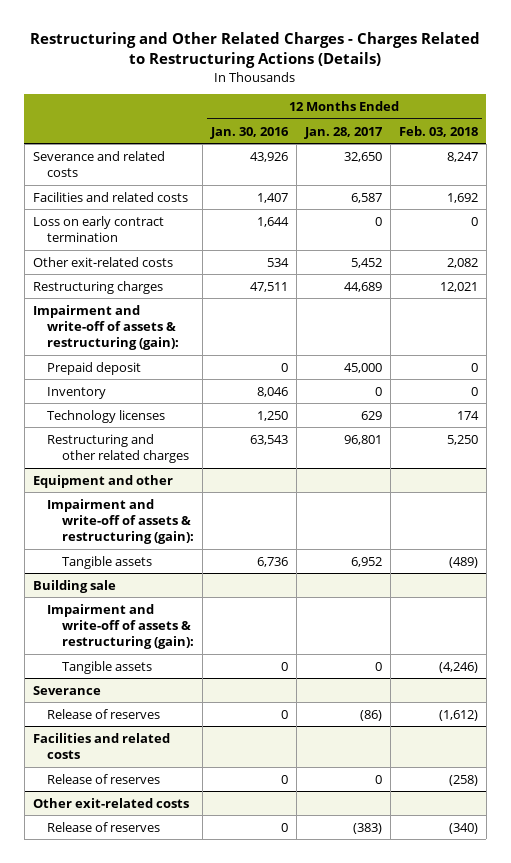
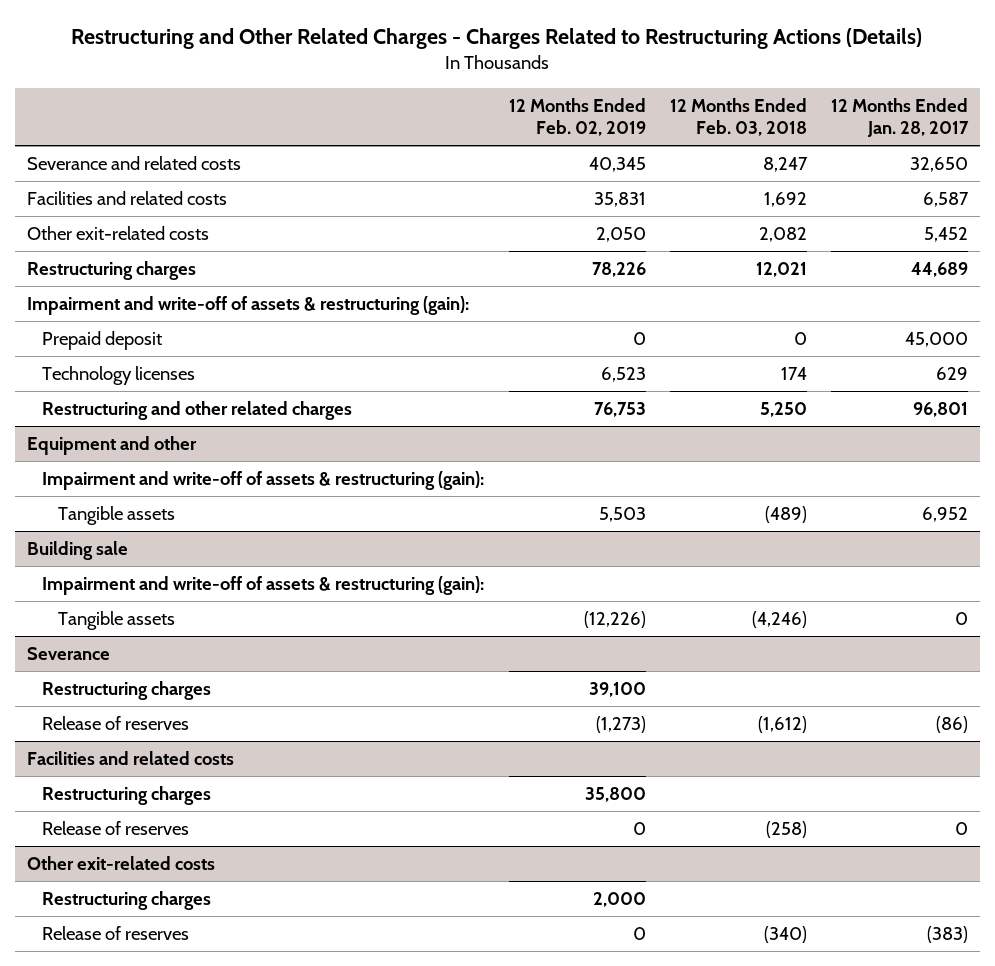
[209,126,289,139] Jan. 30, 2016 -> none
none -> [508,98,646,137] 12 Months Ended Feb. 02, 2019
[32,215,164,242] Loss on early contract termination -> none
[47,386,107,399] Inventory -> none
none -> [42,681,212,701] Restructuring charges
none -> [42,786,212,806] Restructuring charges
none -> [42,891,212,911] Restructuring charges

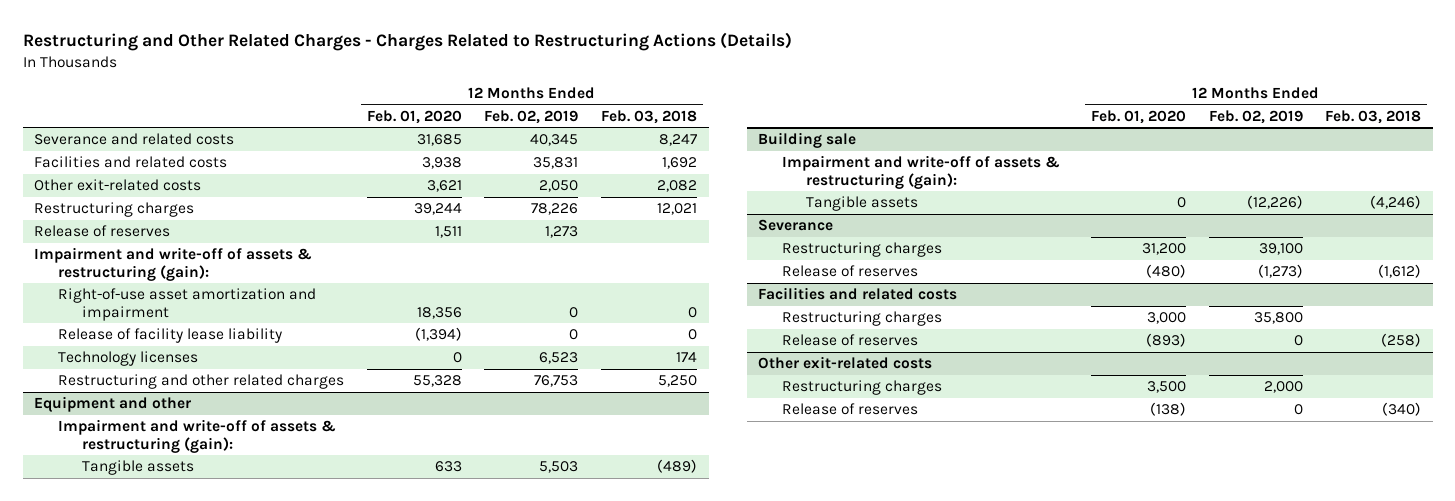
[830,98,969,138] 12 Months Ended Jan. 28, 2017 -> none
none -> [366,109,462,124] Feb. 01, 2020
none -> [34,225,171,238] Release of reserves
[42,331,163,351] Prepaid deposit -> none
none -> [57,288,316,321] Right-of-use asset amortization and impairment
none -> [57,328,282,344] Release of facility lease liability

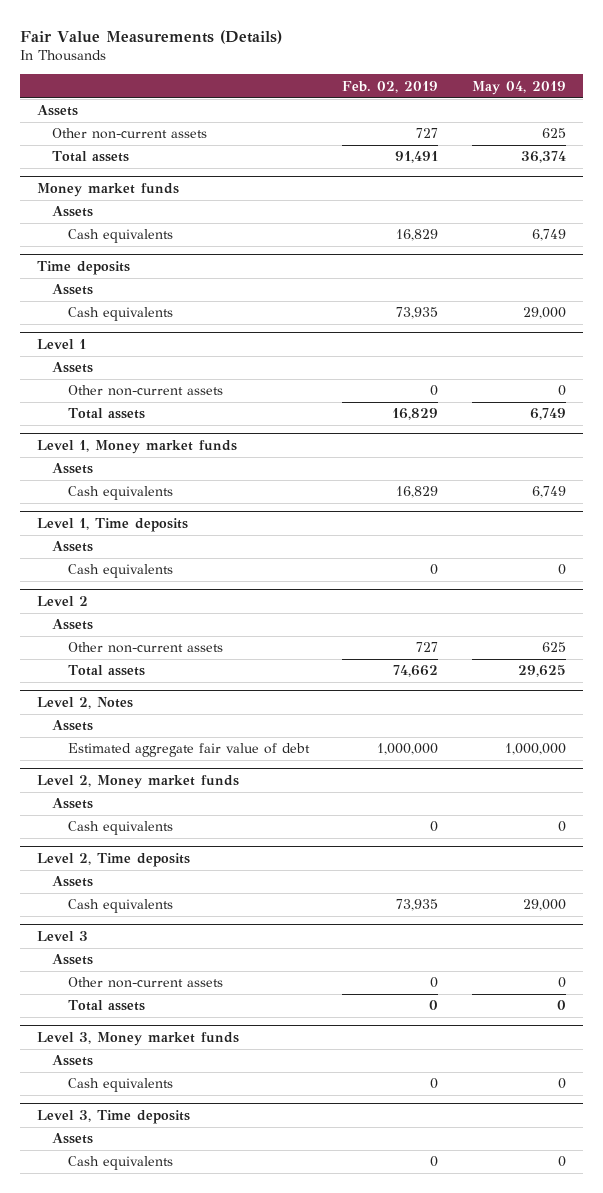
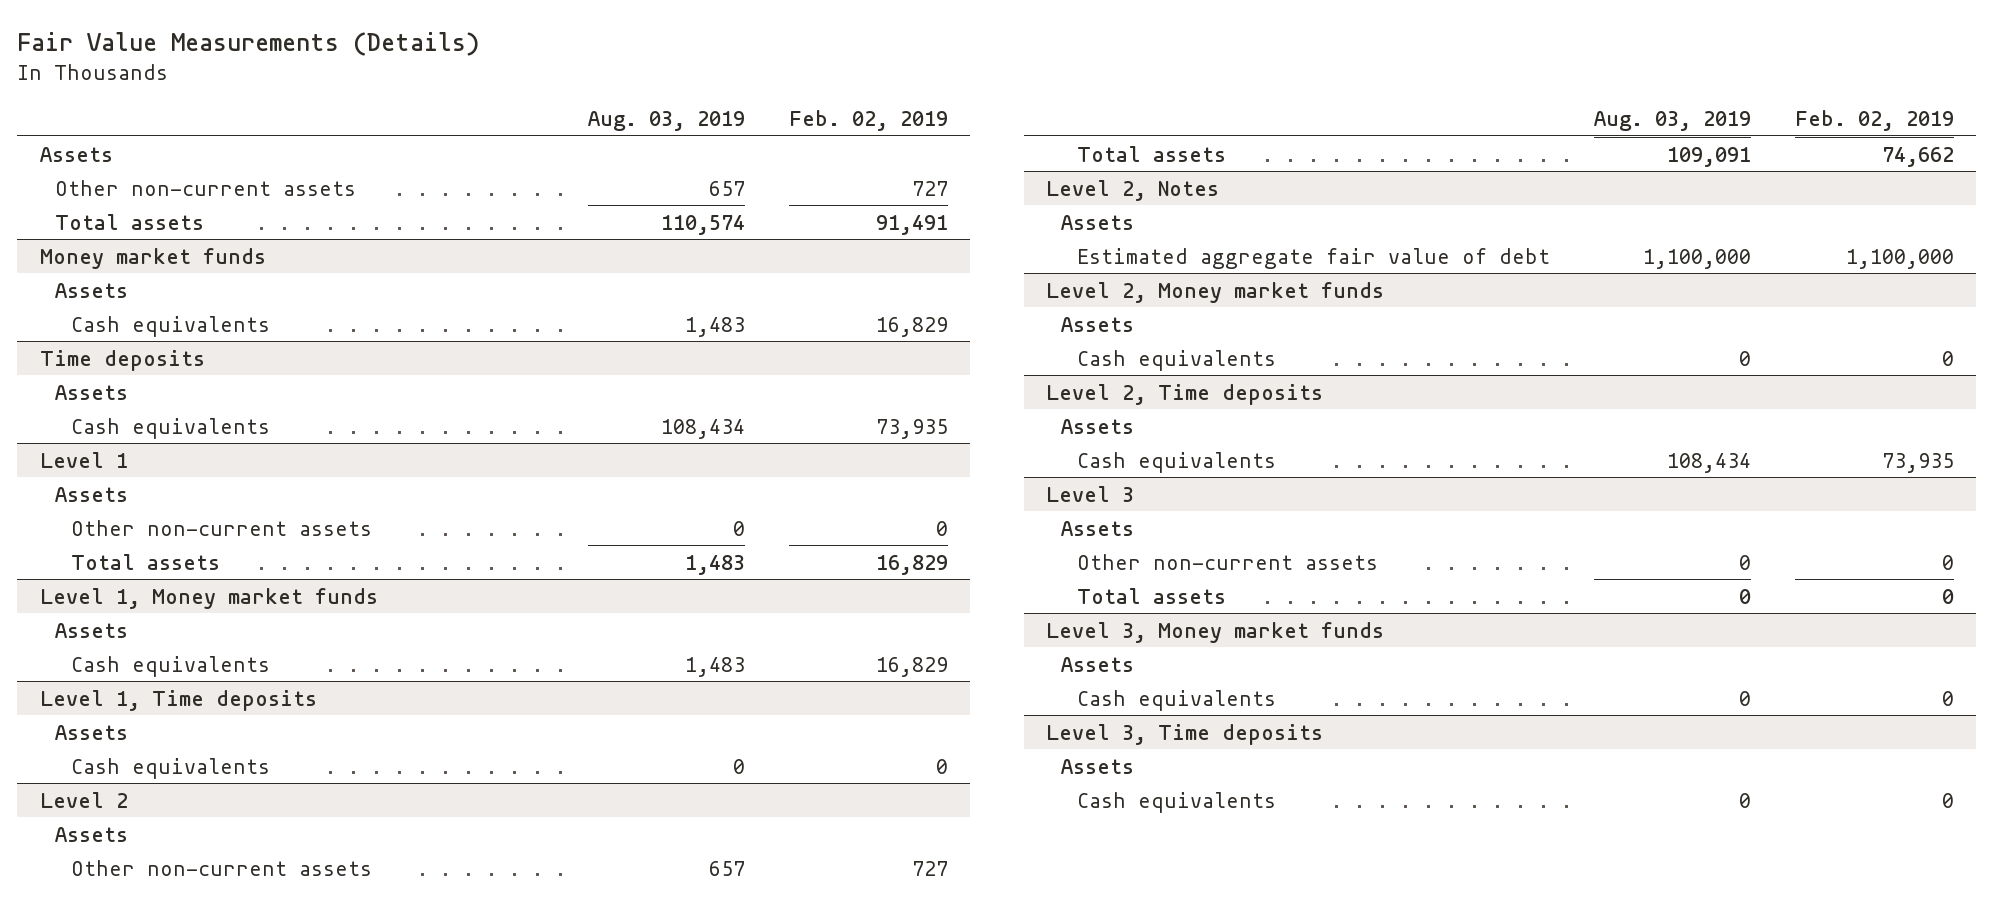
[471,80,566,95] May 04, 2019 -> none
none -> [587,111,745,132] Aug. 03, 2019
[377,743,439,756] 1,000,000 -> [1846,248,1955,269] 1,100,000

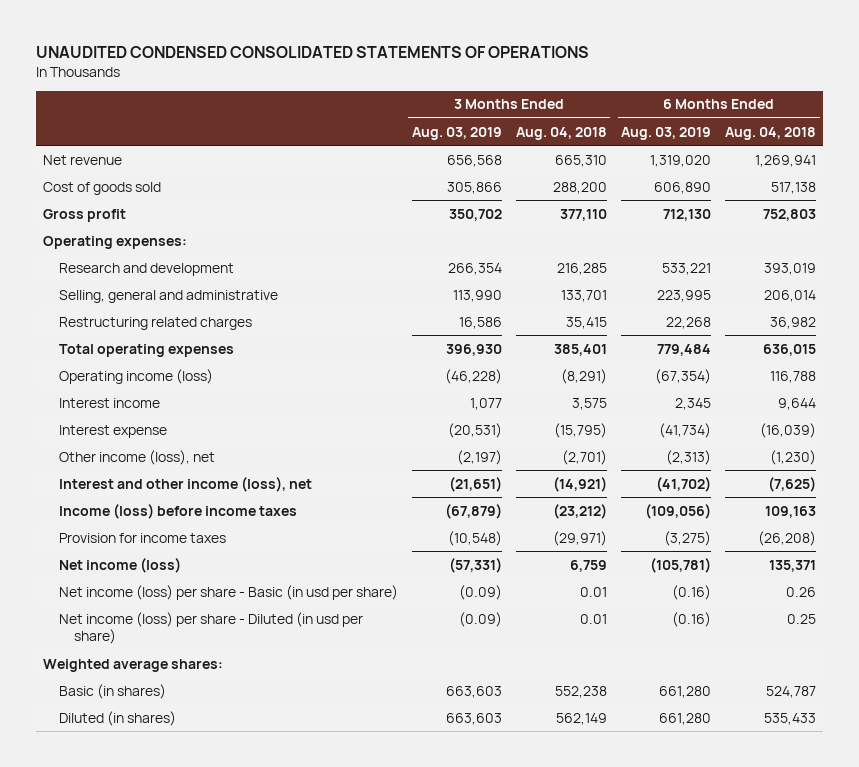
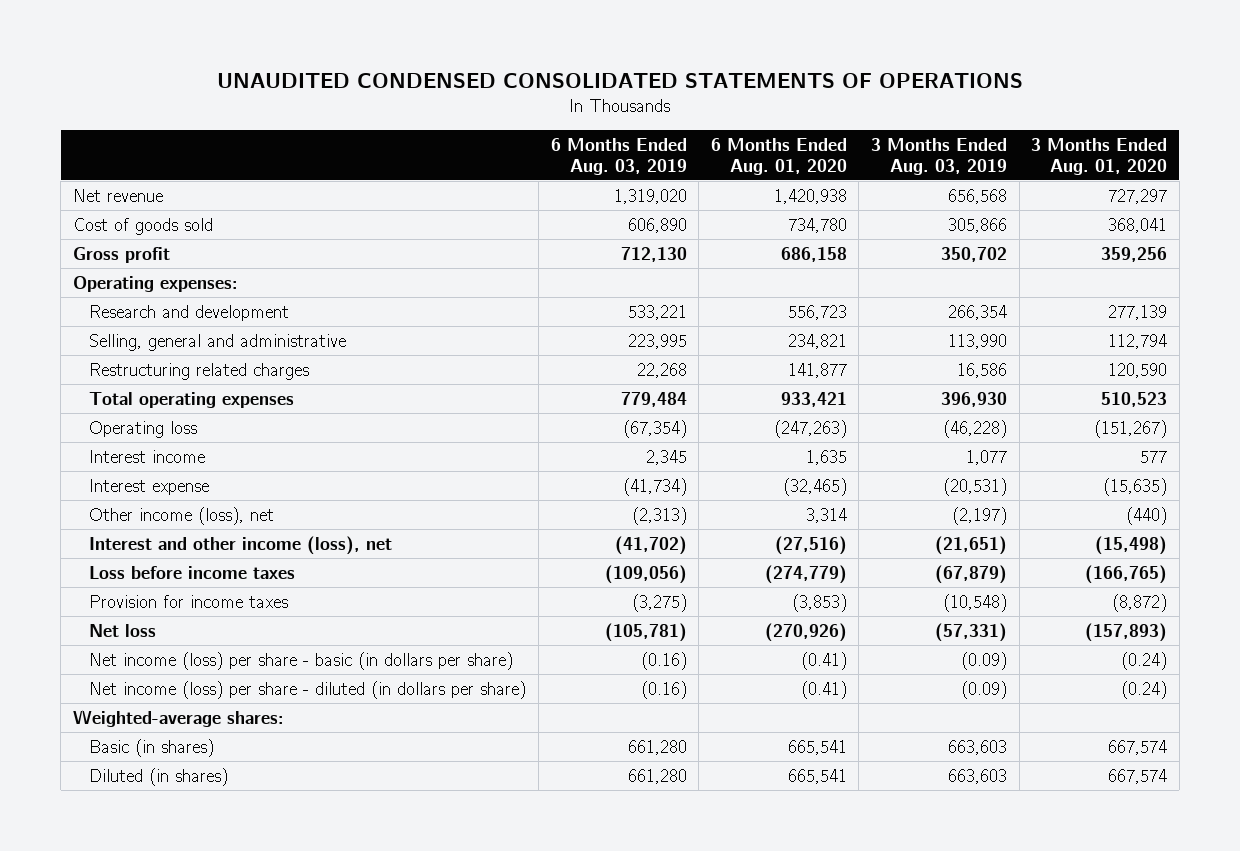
[515,126,607,140] Aug. 04, 2018 -> none
[725,126,817,140] Aug. 04, 2018 -> none
none -> [710,137,847,175] 6 Months Ended Aug. 01, 2020
none -> [1031,137,1168,175] 3 Months Ended Aug. 01, 2020
[58,368,213,384] Operating income (loss) -> [89,420,198,438] Operating loss
[58,503,297,519] Income (loss) before income taxes -> [89,565,296,579] Loss before income taxes
[58,557,181,573] Net income (loss) -> [89,623,157,637] Net loss
[58,584,398,600] Net income (loss) per share - Basic (in usd per share) -> [89,651,514,670] Net income (loss) per share - basic (in dollars per share)
[58,611,363,645] Net income (loss) per share - Diluted (in usd per share) -> [89,680,527,699] Net income (loss) per share - diluted (in dollars per share)
[42,658,223,672] Weighted average shares: -> [73,708,285,727] Weighted-average shares:

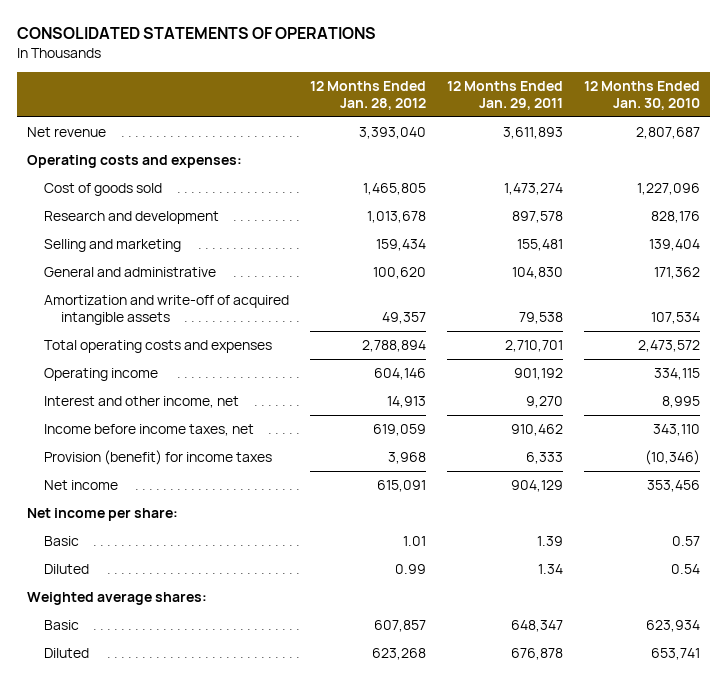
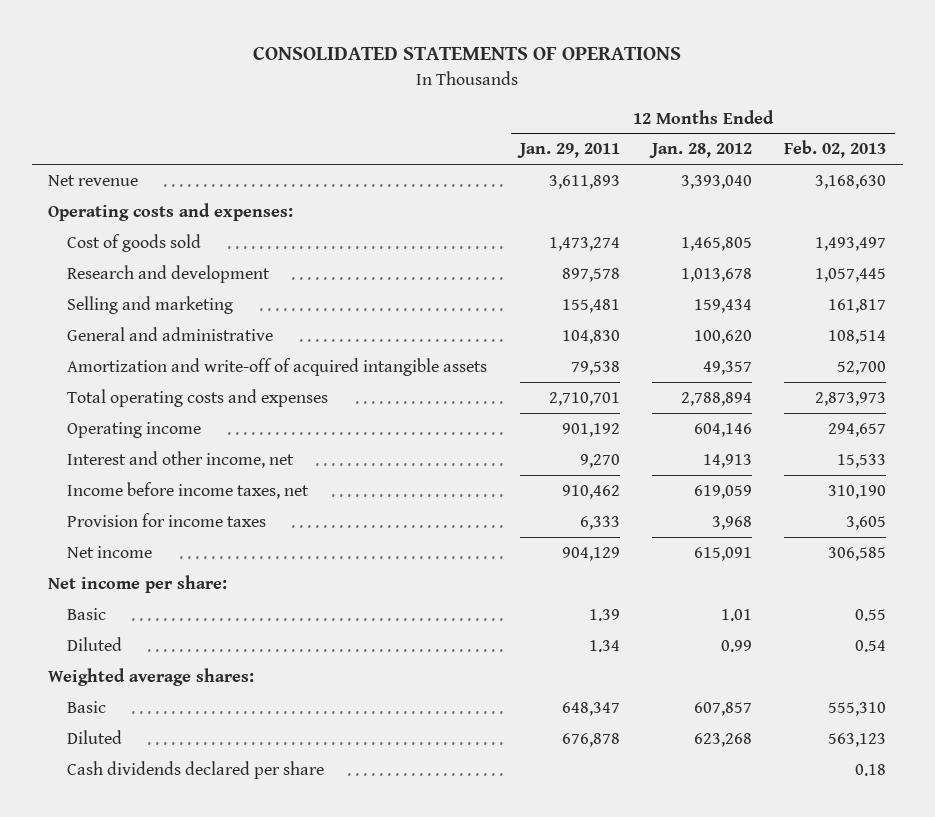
[583,80,700,110] 12 Months Ended Jan. 30, 2010 -> none
none -> [784,140,887,159] Feb. 02, 2013
[44,449,273,465] Provision (benefit) for income taxes -> [67,513,267,528] Provision for income taxes
none -> [67,761,325,780] Cash dividends declared per share

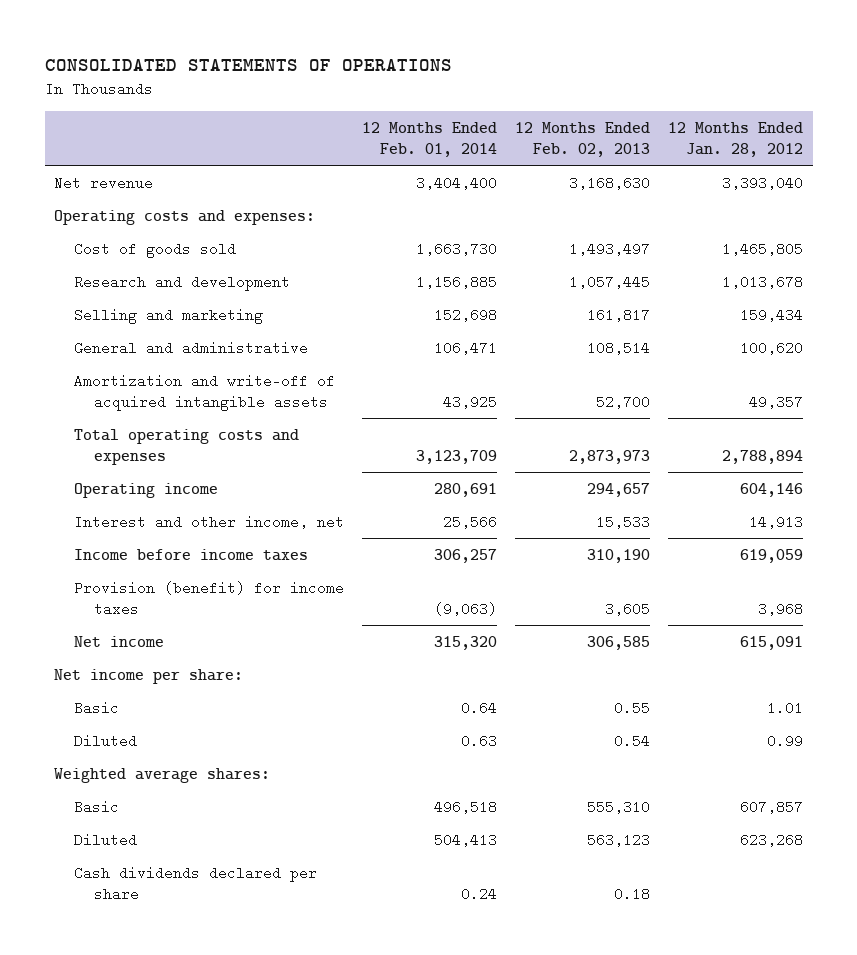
[516,143,620,159] Jan. 29, 2011 -> none
none -> [361,121,497,157] 12 Months Ended Feb. 01, 2014
[67,482,310,500] Income before income taxes, net -> [73,548,308,561] Income before income taxes
[67,513,267,528] Provision for income taxes -> [73,580,344,616] Provision (benefit) for income taxes

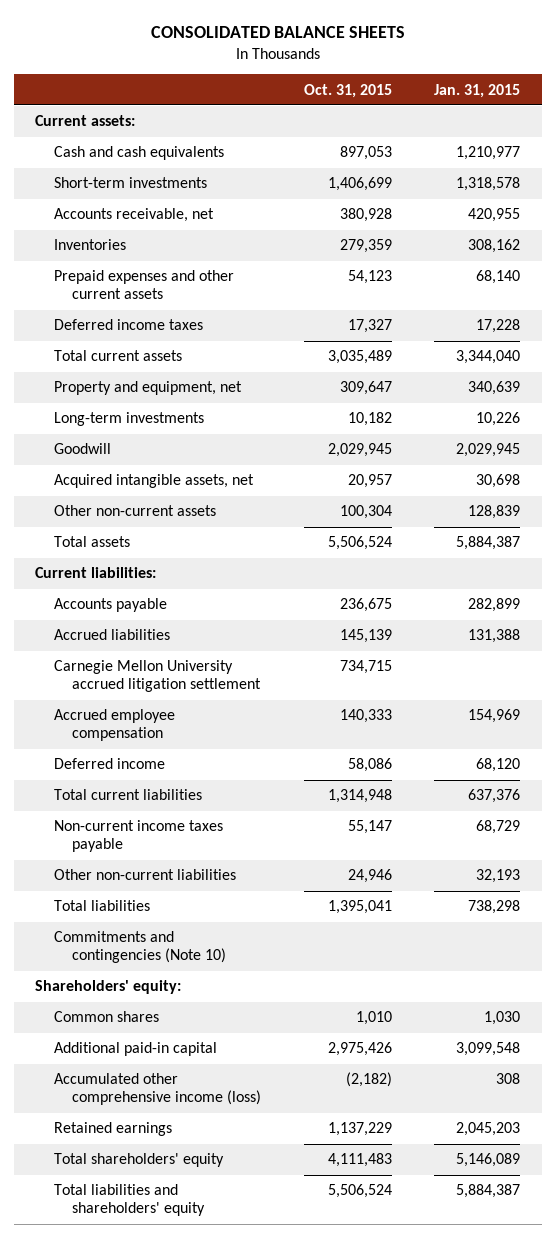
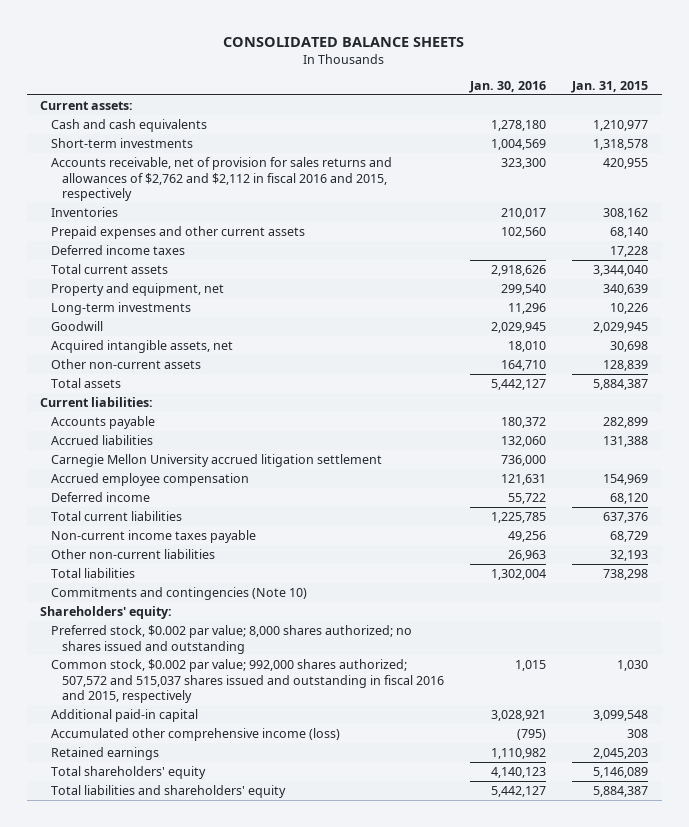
[303,83,392,98] Oct. 31, 2015 -> none
none -> [469,80,547,93] Jan. 30, 2016
[53,208,214,223] Accounts receivable, net -> [51,156,393,202] Accounts receivable, net of provision for sales returns and allowances of $2,762 and $2,112 in fiscal 2016 and 2015, respectively
none -> [51,624,413,654] Preferred stock, $0.002 par value; 8,000 shares authorized; no shares issued and outstanding
[53,1011,159,1023] Common shares -> [51,658,445,704] Common stock, $0.002 par value; 992,000 shares authorized; 507,572 and 515,037 shares issued and outstanding in fiscal 2016 and 2015, respectively

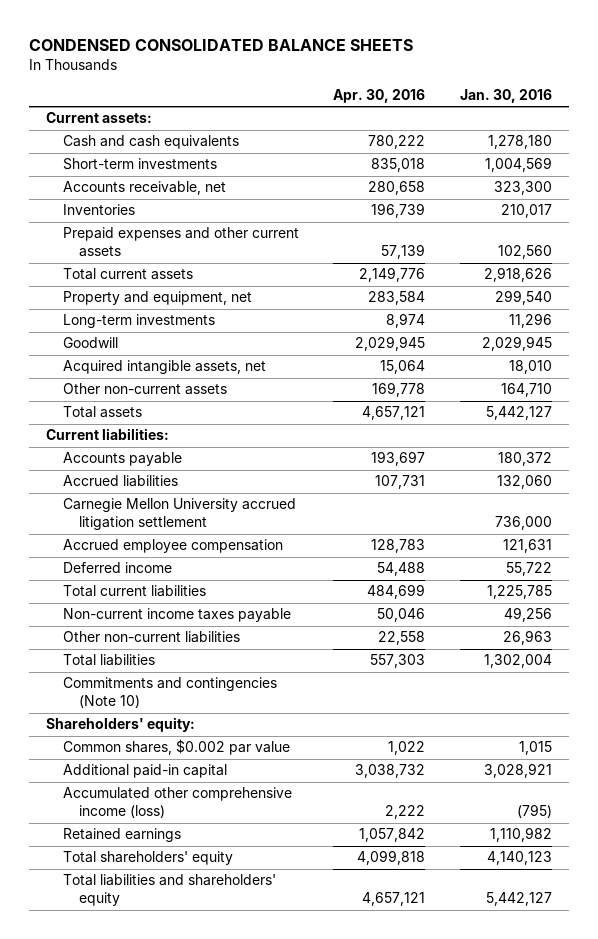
[223,36,465,47] CONSOLIDATED BALANCE SHEETS -> [29,38,414,51] CONDENSED CONSOLIDATED BALANCE SHEETS
[571,80,649,93] Jan. 31, 2015 -> none
none -> [333,89,426,104] Apr. 30, 2016
[51,156,393,202] Accounts receivable, net of provision for sales returns and allowances of $2,762 and $2,112 in fiscal 2016 and 2015, respectively -> [62,181,226,196] Accounts receivable, net
[51,244,186,255] Deferred income taxes -> none
[51,624,413,654] Preferred stock, $0.002 par value; 8,000 shares authorized; no shares issued and outstanding -> none
[51,658,445,704] Common stock, $0.002 par value; 992,000 shares authorized; 507,572 and 515,037 shares issued and outstanding in fiscal 2016 and 2015, respectively -> [62,739,290,756] Common shares, $0.002 par value

